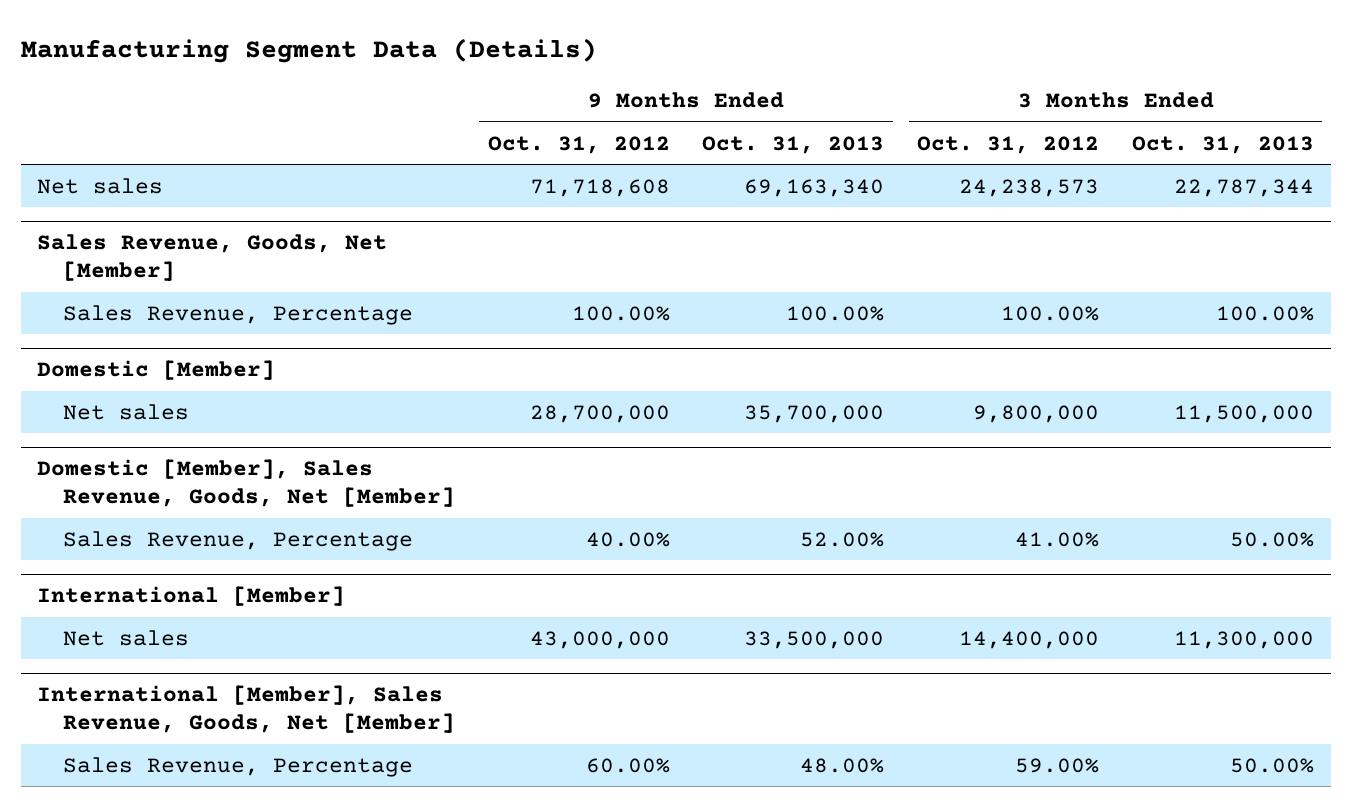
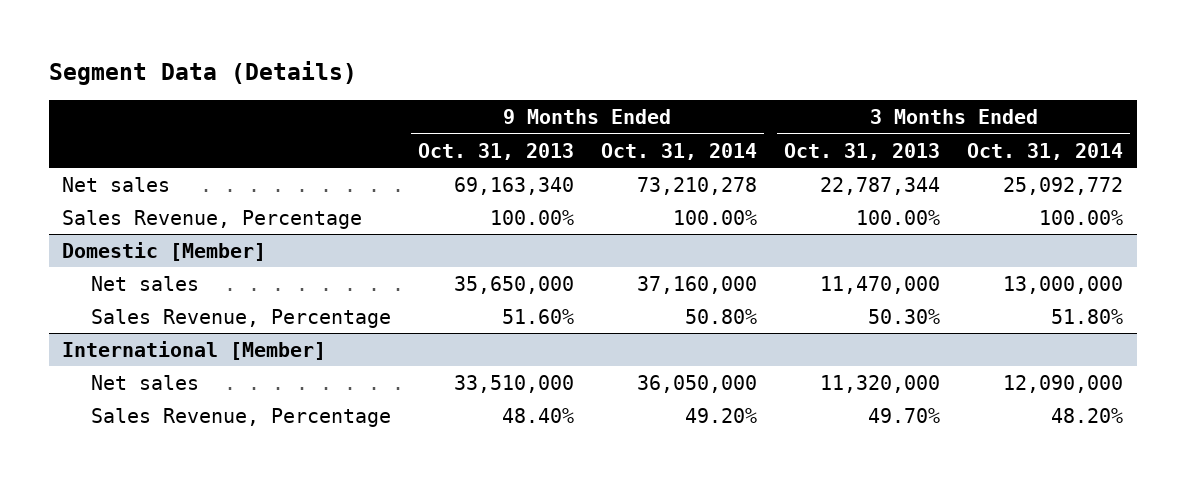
[20,37,597,63] Manufacturing Segment Data (Details) -> [48,60,357,85] Segment Data (Details)
[487,135,670,154] Oct. 31, 2012 -> none
[917,135,1100,154] Oct. 31, 2012 -> none
none -> [600,142,757,160] Oct. 31, 2014
none -> [967,142,1124,160] Oct. 31, 2014
[37,234,388,282] Sales Revenue, Goods, Net [Member] -> none
[37,459,455,508] Domestic [Member], Sales Revenue, Goods, Net [Member] -> none
[744,404,885,423] 35,700,000 -> [453,276,574,295] 35,650,000
[1174,404,1315,423] 11,500,000 -> [819,276,940,295] 11,470,000
[800,531,885,547] 52.00% -> [501,309,574,325] 51.60%
[1230,531,1315,547] 50.00% -> [867,309,940,325] 50.30%
[37,685,455,734] International [Member], Sales Revenue, Goods, Net [Member] -> none
[744,630,885,649] 33,500,000 -> [453,375,574,394] 33,510,000
[1174,630,1315,649] 11,300,000 -> [819,375,940,394] 11,320,000
[800,757,885,773] 48.00% -> [501,408,574,424] 48.40%
[1230,757,1315,773] 50.00% -> [867,408,940,424] 49.70%

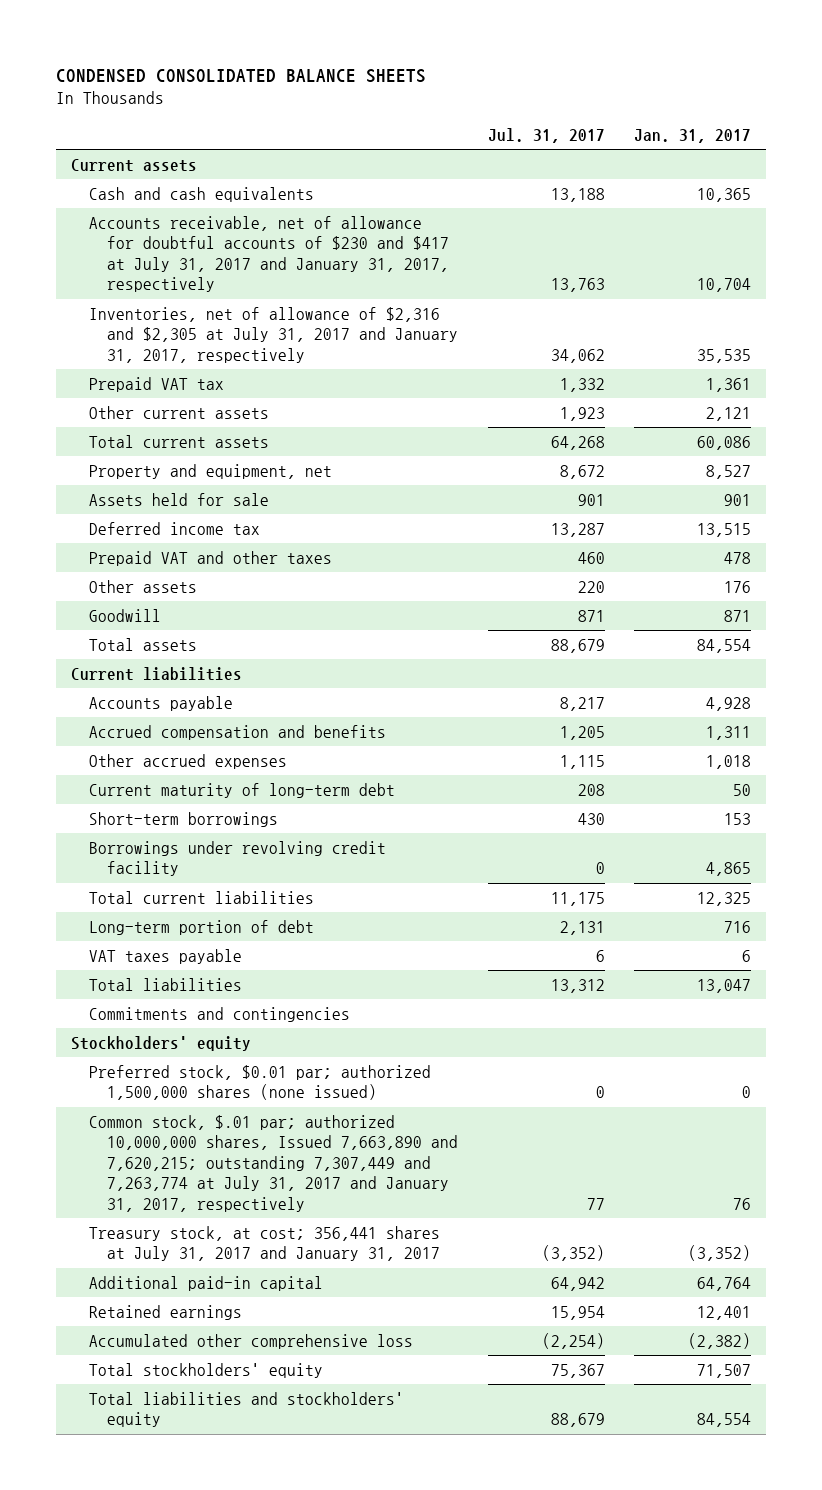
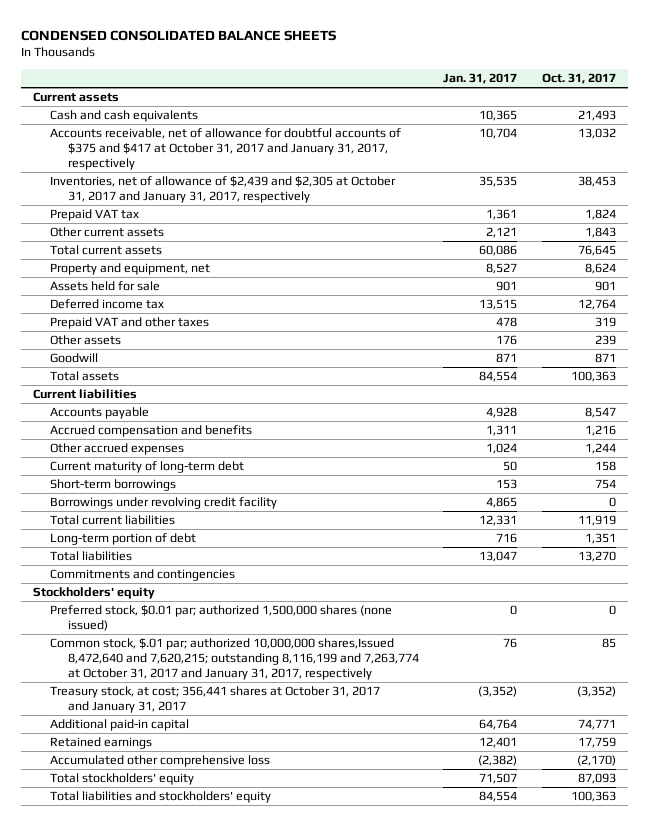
[487,127,605,143] Jul. 31, 2017 -> none
none -> [541,73,616,85] Oct. 31, 2017
[89,215,450,293] Accounts receivable, net of allowance for doubtful accounts of $230 and $417 at July 31, 2017 and January 31, 2017, respectively -> [50,128,402,170] Accounts receivable, net of allowance for doubtful accounts of $375 and $417 at October 31, 2017 and January 31, 2017, respectively
[89,306,459,363] Inventories, net of allowance of $2,316 and $2,305 at July 31, 2017 and January 31, 2017, respectively -> [50,176,397,203] Inventories, net of allowance of $2,439 and $2,305 at October 31, 2017 and January 31, 2017, respectively
[706,754,752,769] 1,018 -> [486,443,518,455] 1,024
[697,891,752,906] 12,325 -> [479,515,518,527] 12,331
[89,948,243,964] VAT taxes payable -> none
[89,1114,459,1212] Common stock, $.01 par; authorized 10,000,000 shares, Issued 7,663,890 and 7,620,215; outstanding 7,307,449 and 7,263,774 at July 31, 2017 and January 31, 2017, respectively -> [50,638,419,680] Common stock, $.01 par; authorized 10,000,000 shares,Issued 8,472,640 and 7,620,215; outstanding 8,116,199 and 7,263,774 at October 31, 2017 and January 31, 2017, respectively
[89,1225,441,1262] Treasury stock, at cost; 356,441 shares at July 31, 2017 and January 31, 2017 -> [50,686,381,713] Treasury stock, at cost; 356,441 shares at October 31, 2017 and January 31, 2017

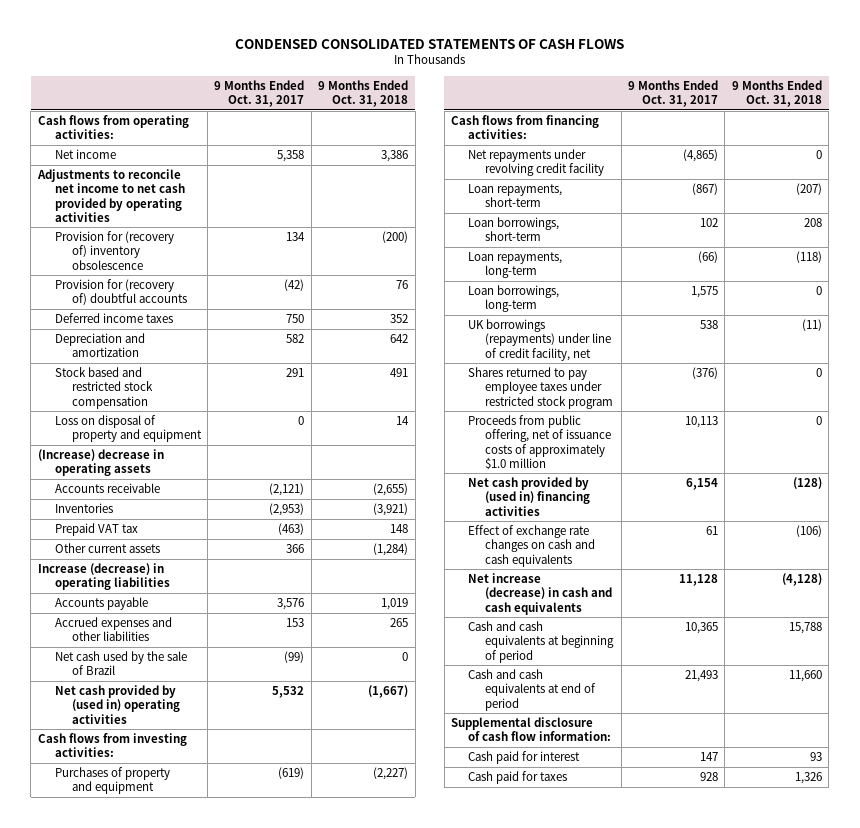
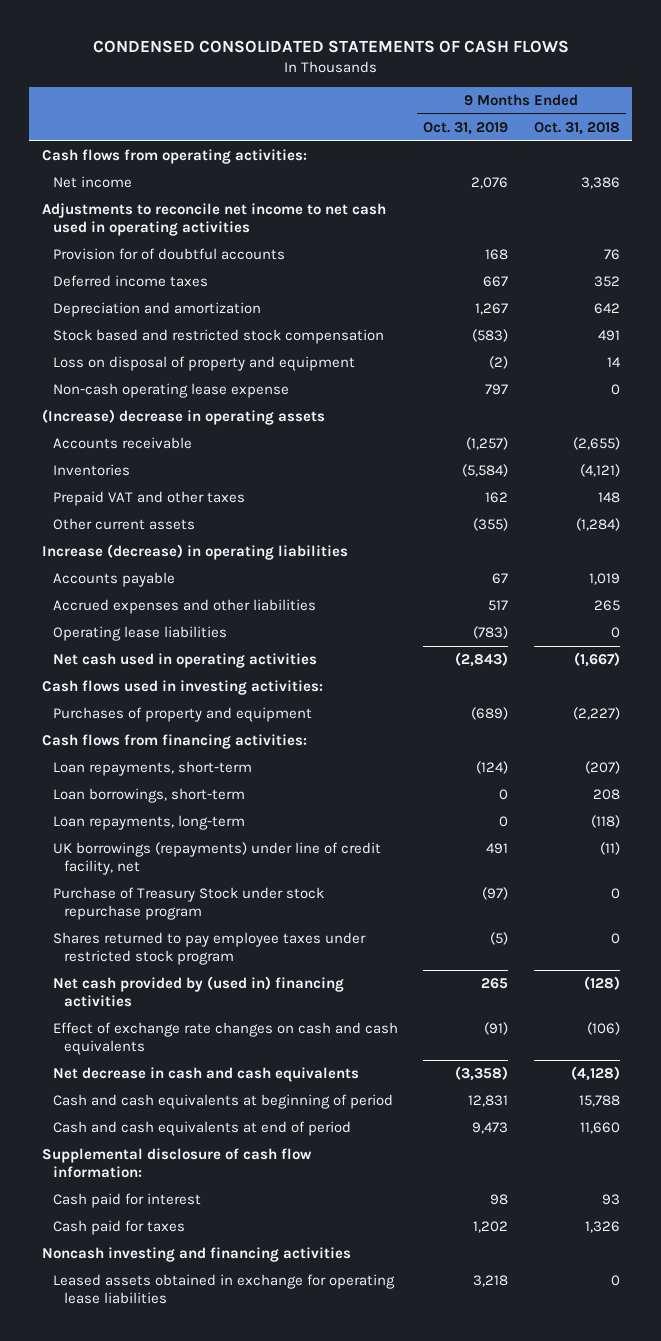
[214,80,305,108] 9 Months Ended Oct. 31, 2017 -> none
none -> [423,122,509,136] Oct. 31, 2019
[54,231,174,270] Provision for (recovery of) inventory obsolescence -> none
[36,169,185,222] Adjustments to reconcile net income to net cash provided by operating activities -> [41,203,386,236] Adjustments to reconcile net income to net cash used in operating activities
[54,279,187,306] Provision for (recovery of) doubtful accounts -> [52,248,285,261] Provision for of doubtful accounts
none -> [52,383,289,399] Non-cash operating lease expense
[373,503,409,517] (3,921) -> [579,464,620,478] (4,121)
[54,523,138,537] Prepaid VAT tax -> [52,491,245,507] Prepaid VAT and other taxes
[54,651,187,676] Net cash used by the sale of Brazil -> none
none -> [52,626,227,642] Operating lease liabilities
[54,685,180,724] Net cash provided by (used in) operating activities -> [52,653,317,669] Net cash used in operating activities
[37,733,187,758] Cash flows from investing activities: -> [41,680,323,696] Cash flows used in investing activities:
[468,149,605,177] Net repayments under revolving credit facility -> none
[468,285,560,313] Loan borrowings, long-term -> none
none -> [52,887,324,920] Purchase of Treasury Stock under stock repurchase program
[468,415,612,470] Proceeds from public offering, net of issuance costs of approximately $1.0 million -> none
[468,573,613,615] Net increase (decrease) in cash and cash equivalents -> [52,1067,359,1083] Net decrease in cash and cash equivalents
none -> [41,1247,351,1263] Noncash investing and financing activities
none -> [52,1274,395,1304] Leased assets obtained in exchange for operating lease liabilities

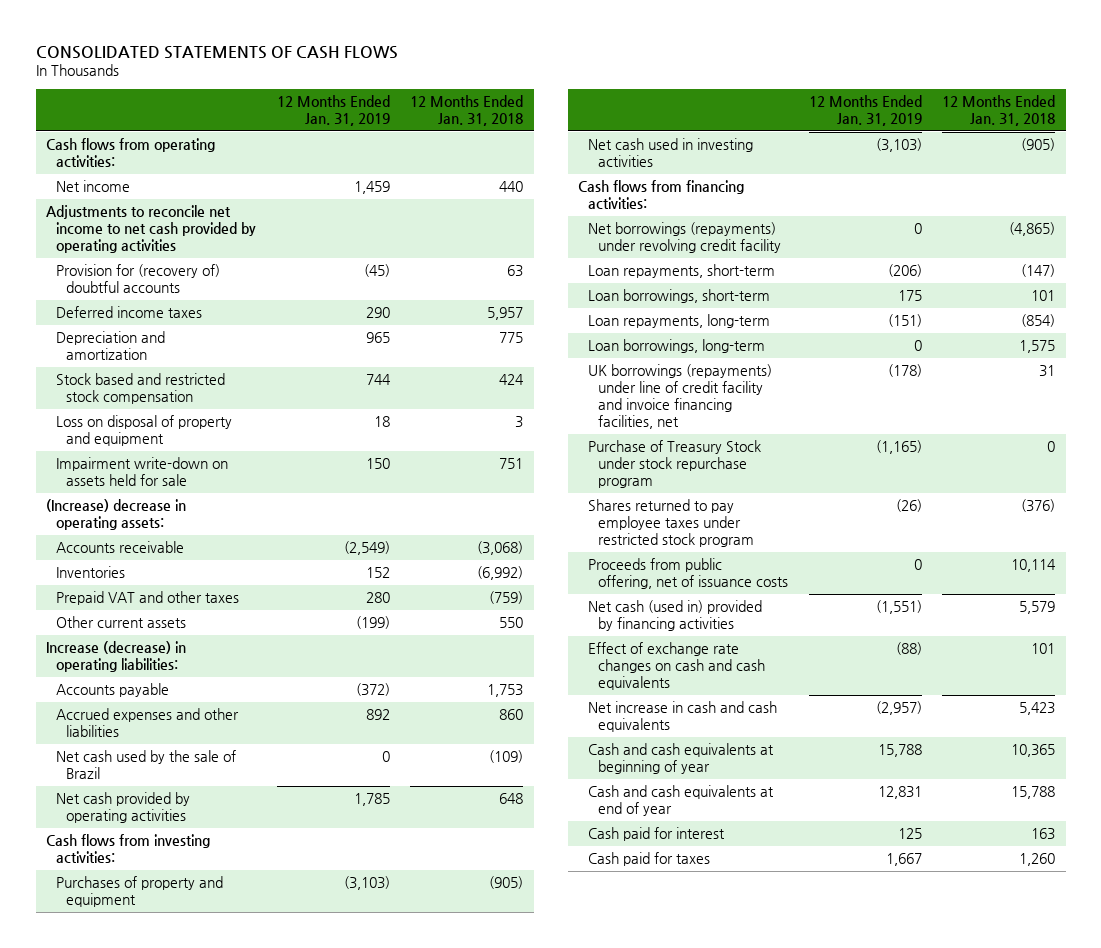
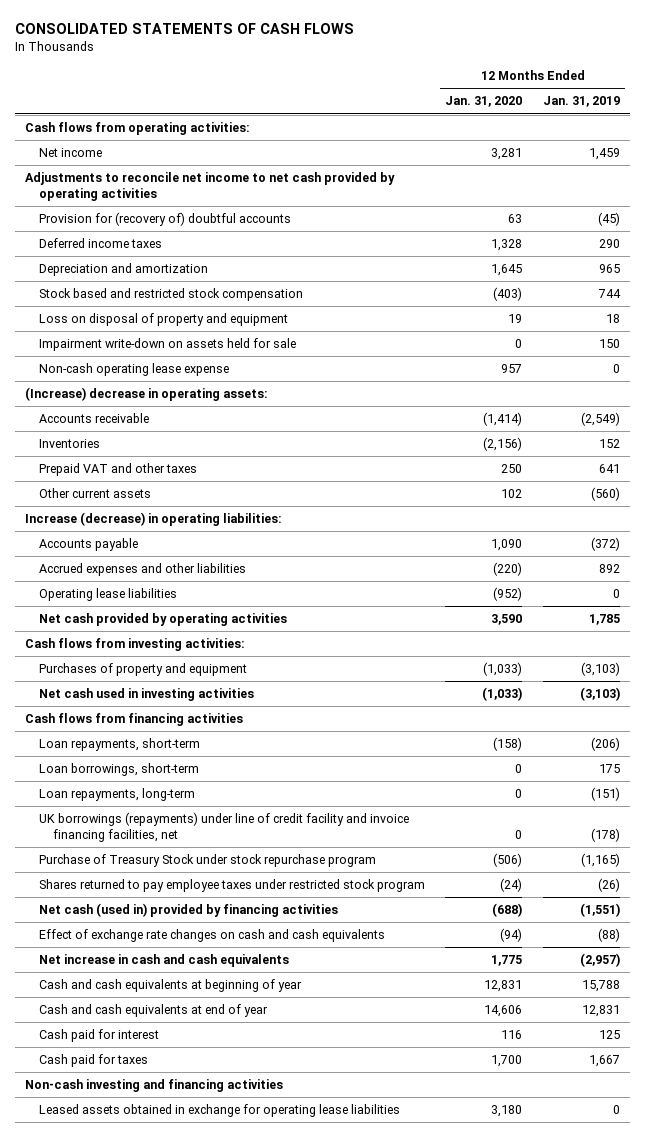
[410,95,524,127] 12 Months Ended Jan. 31, 2018 -> none
none -> [445,96,523,108] Jan. 31, 2020
none -> [39,363,230,377] Non-cash operating lease expense
[365,592,390,604] 280 -> [598,464,620,474] 641
[355,616,390,630] (199) -> [590,487,620,502] (560)
[55,750,236,780] Net cash used by the sale of Brazil -> none
none -> [39,588,178,602] Operating lease liabilities
[587,222,781,254] Net borrowings (repayments) under revolving credit facility -> none
[578,180,745,210] Cash flows from financing activities: -> [24,713,243,727] Cash flows from financing activities
[587,339,765,354] Loan borrowings, long-term -> none
[587,558,788,590] Proceeds from public offering, net of issuance costs -> none
none -> [24,1079,283,1093] Non-cash investing and financing activities
none -> [39,1104,401,1118] Leased assets obtained in exchange for operating lease liabilities

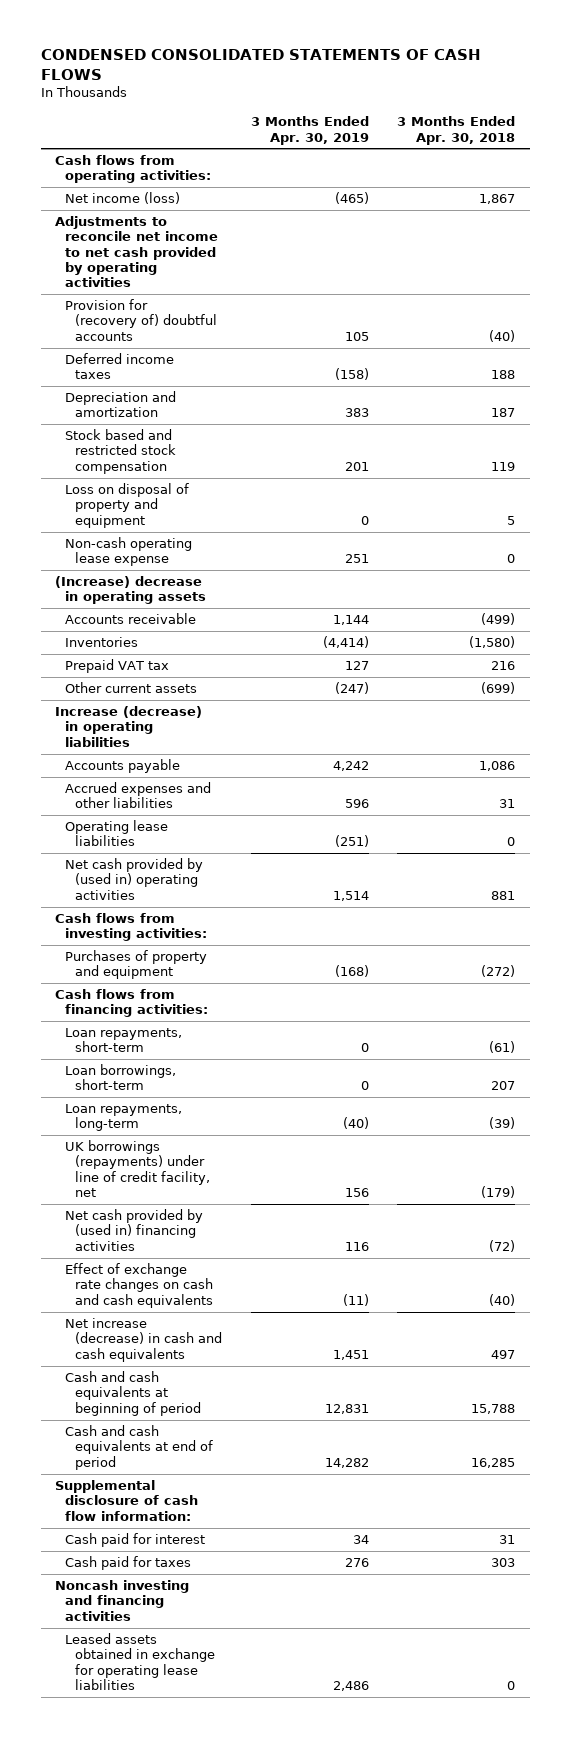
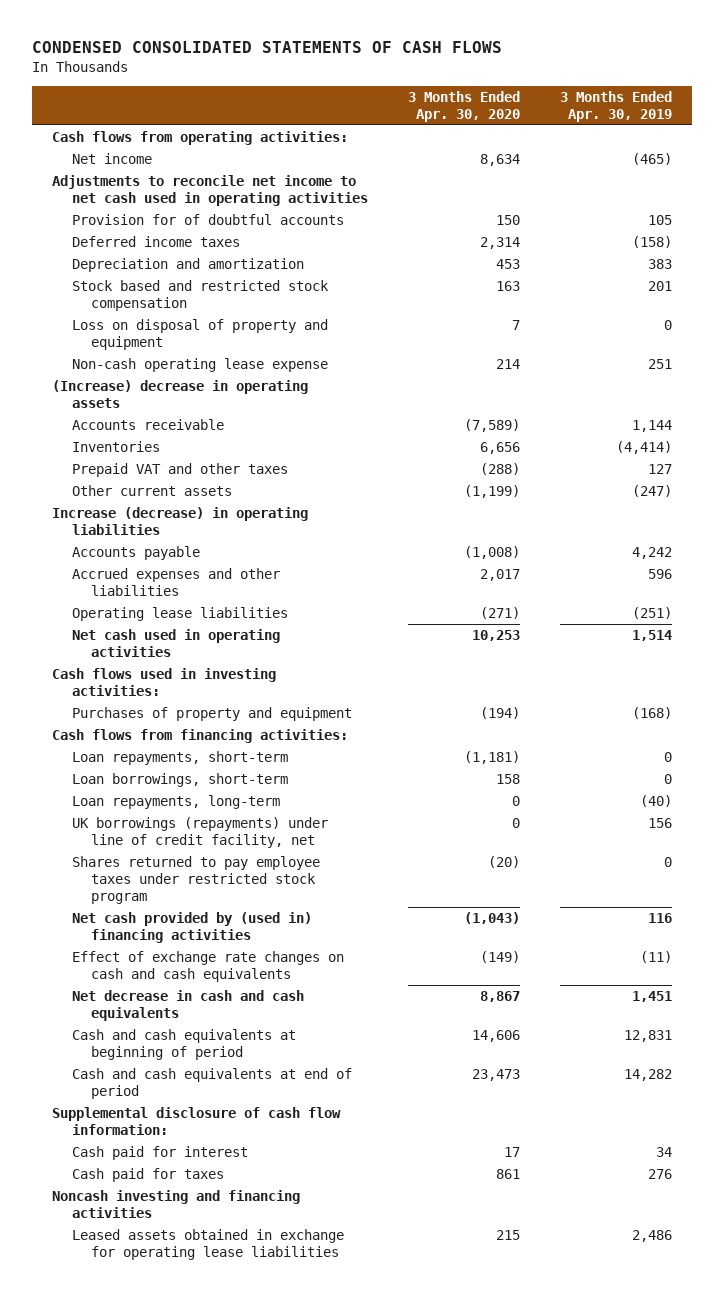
[397,116,516,145] 3 Months Ended Apr. 30, 2018 -> none
none -> [407,90,520,122] 3 Months Ended Apr. 30, 2020
[64,192,180,205] Net income (loss) -> [71,152,152,164] Net income
[55,216,218,288] Adjustments to reconcile net income to net cash provided by operating activities -> [52,174,368,207] Adjustments to reconcile net income to net cash used in operating activities
[64,299,217,341] Provision for (recovery of) doubtful accounts -> [71,213,344,225] Provision for of doubtful accounts
[64,659,169,674] Prepaid VAT tax -> [71,462,288,477] Prepaid VAT and other taxes
[64,858,203,900] Net cash provided by (used in) operating activities -> [71,628,280,658] Net cash used in operating activities
[55,913,207,942] Cash flows from investing activities: -> [52,667,277,697] Cash flows used in investing activities:
none -> [71,855,320,905] Shares returned to pay employee taxes under restricted stock program
[64,1318,222,1362] Net increase (decrease) in cash and cash equivalents -> [71,989,304,1022] Net decrease in cash and cash equivalents

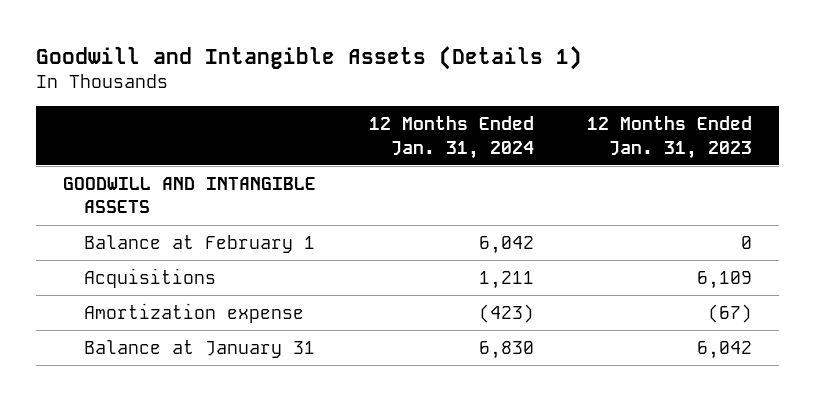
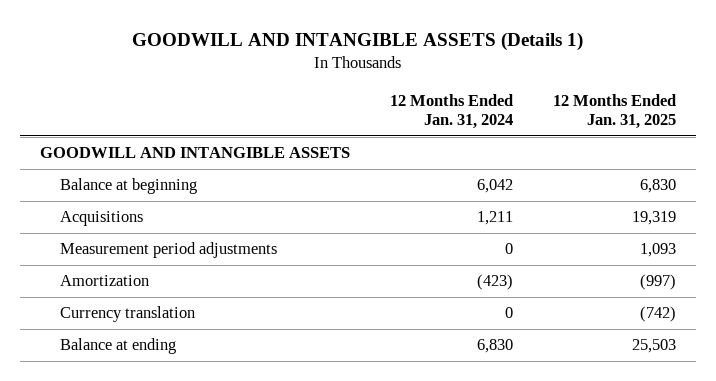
[35,45,582,70] Goodwill and Intangible Assets (Details 1) -> [131,31,583,51] GOODWILL AND INTANGIBLE ASSETS (Details 1)
[587,116,753,159] 12 Months Ended Jan. 31, 2023 -> none
none -> [552,93,676,130] 12 Months Ended Jan. 31, 2025
[83,234,315,253] Balance at February 1 -> [60,178,198,195] Balance at beginning
none -> [60,242,278,259] Measurement period adjustments
[83,302,304,323] Amortization expense -> [60,275,150,287] Amortization
none -> [60,306,196,323] Currency translation
[83,339,315,358] Balance at January 31 -> [60,338,177,355] Balance at ending

